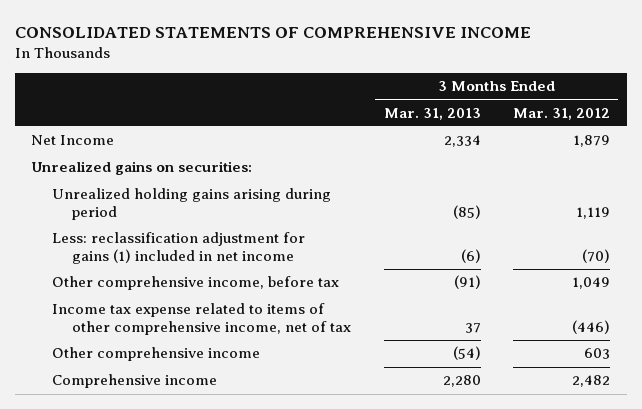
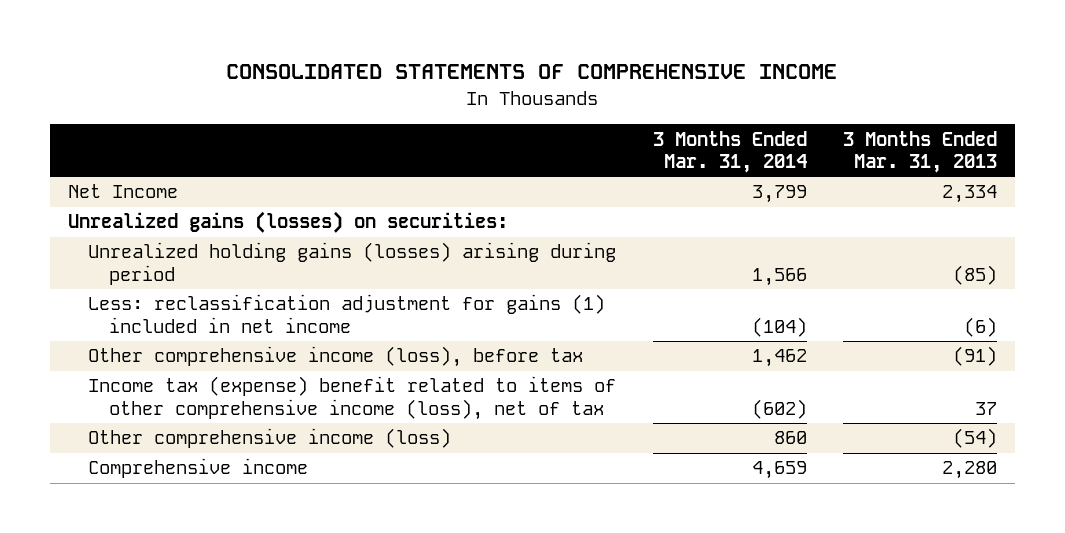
[513,107,611,120] Mar. 31, 2012 -> none
none -> [652,130,807,173] 3 Months Ended Mar. 31, 2014
[31,161,253,176] Unrealized gains on securities: -> [67,211,508,234] Unrealized gains (losses) on securities:
[51,188,331,221] Unrealized holding gains arising during period -> [88,242,617,285] Unrealized holding gains (losses) arising during period
[51,276,339,291] Other comprehensive income, before tax -> [88,346,584,368] Other comprehensive income (loss), before tax
[51,303,351,336] Income tax expense related to items of other comprehensive income, net of tax -> [88,376,617,420] Income tax (expense) benefit related to items of other comprehensive income (loss), net of tax
[51,347,260,362] Other comprehensive income -> [88,428,452,449] Other comprehensive income (loss)

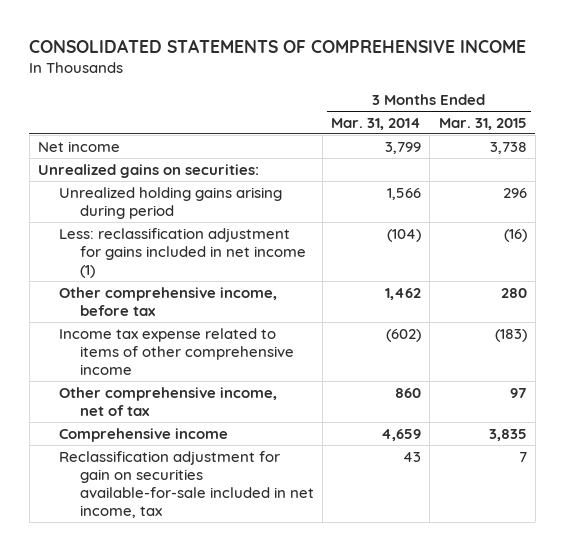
[843,130,998,173] 3 Months Ended Mar. 31, 2013 -> none
none -> [438,117,527,130] Mar. 31, 2015
[67,184,178,199] Net Income -> [37,140,120,152] Net income
[67,211,508,234] Unrealized gains (losses) on securities: -> [37,163,259,178] Unrealized gains on securities:
[88,242,617,285] Unrealized holding gains (losses) arising during period -> [58,186,282,219] Unrealized holding gains arising during period
[88,294,606,333] Less: reclassification adjustment for gains (1) included in net income -> [58,227,306,278] Less: reclassification adjustment for gains included in net income (1)
[88,346,584,368] Other comprehensive income (loss), before tax -> [58,286,277,316] Other comprehensive income, before tax
[88,376,617,420] Income tax (expense) benefit related to items of other comprehensive income (loss), net of tax -> [58,327,294,375] Income tax expense related to items of other comprehensive income
[88,428,452,449] Other comprehensive income (loss) -> [58,386,277,416] Other comprehensive income, net of tax
none -> [58,450,314,518] Reclassification adjustment for gain on securities available-for-sale included in net income, tax

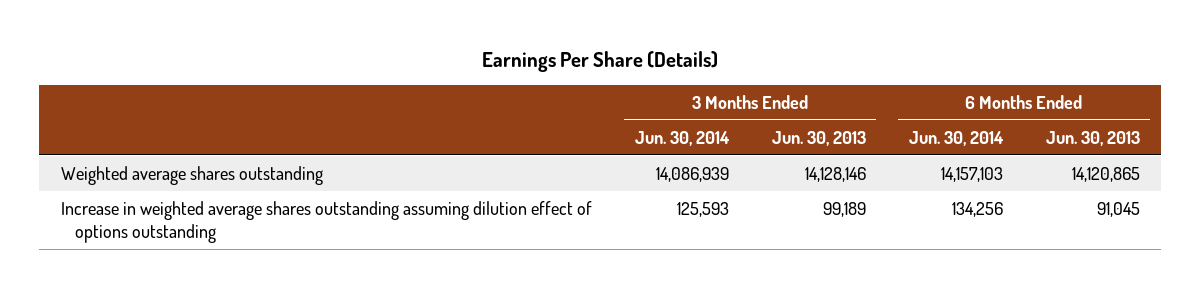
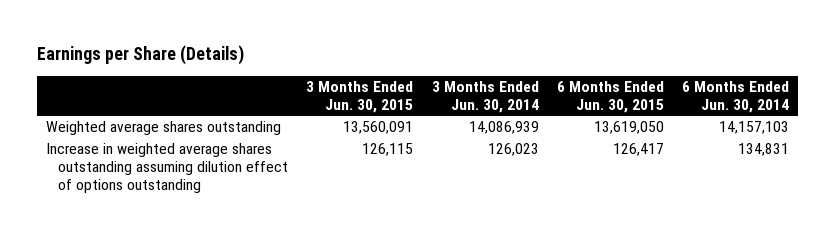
[482,51,719,73] Earnings Per Share (Details) -> [36,45,244,66] Earnings per Share (Details)
[771,130,866,146] Jun. 30, 2013 -> none
[1045,130,1140,146] Jun. 30, 2013 -> none
none -> [306,80,414,113] 3 Months Ended Jun. 30, 2015
none -> [556,80,664,113] 6 Months Ended Jun. 30, 2015
[676,201,729,217] 125,593 -> [487,143,539,157] 126,023
[951,201,1003,217] 134,256 -> [738,143,790,157] 134,831

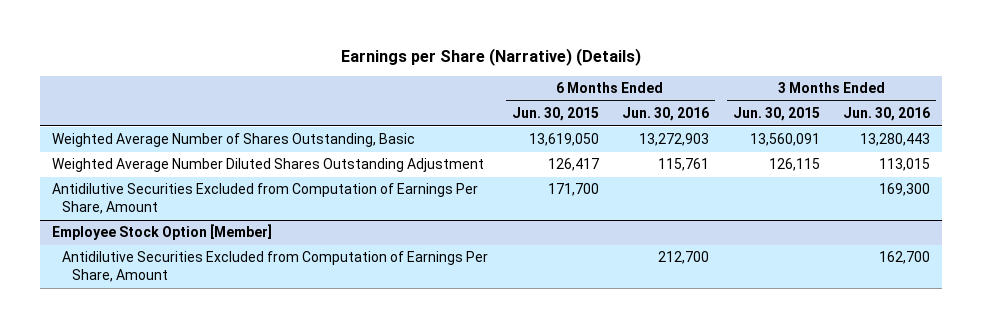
[36,45,244,66] Earnings per Share (Details) -> [341,47,642,66] Earnings per Share (Narrative) (Details)
[431,80,539,113] 3 Months Ended Jun. 30, 2014 -> none
[682,80,790,113] 6 Months Ended Jun. 30, 2014 -> none
none -> [622,107,710,122] Jun. 30, 2016
none -> [843,107,931,122] Jun. 30, 2016
[45,121,281,136] Weighted average shares outstanding -> [51,133,415,148] Weighted Average Number of Shares Outstanding, Basic
[45,143,289,193] Increase in weighted average shares outstanding assuming dilution effect of options outstanding -> [51,158,484,173] Weighted Average Number Diluted Shares Outstanding Adjustment
none -> [51,183,478,215] Antidilutive Securities Excluded from Computation of Earnings Per Share, Amount
none -> [51,224,272,241] Employee Stock Option [Member]
none -> [61,251,488,283] Antidilutive Securities Excluded from Computation of Earnings Per Share, Amount

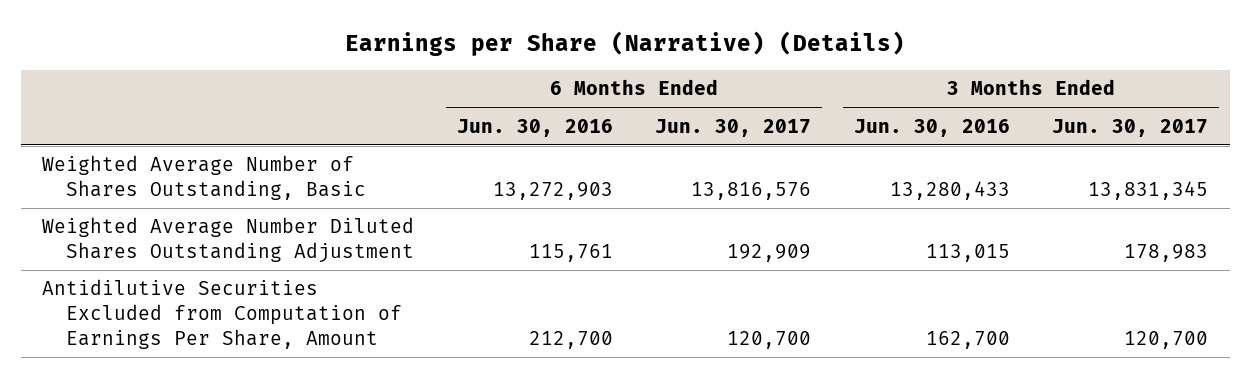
[511,107,599,122] Jun. 30, 2015 -> none
[732,107,820,122] Jun. 30, 2015 -> none
none -> [655,118,812,137] Jun. 30, 2017
none -> [1052,118,1209,137] Jun. 30, 2017
[860,133,931,147] 13,280,443 -> [889,180,1010,200] 13,280,433
[51,183,478,215] Antidilutive Securities Excluded from Computation of Earnings Per Share, Amount -> none
[51,224,272,241] Employee Stock Option [Member] -> none

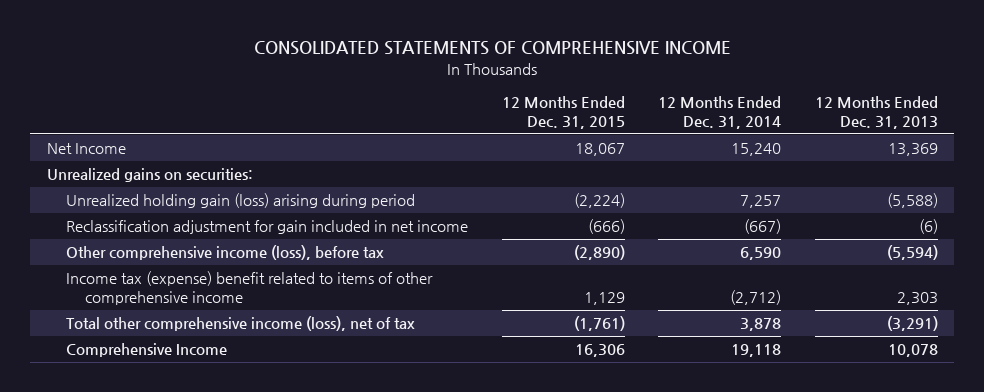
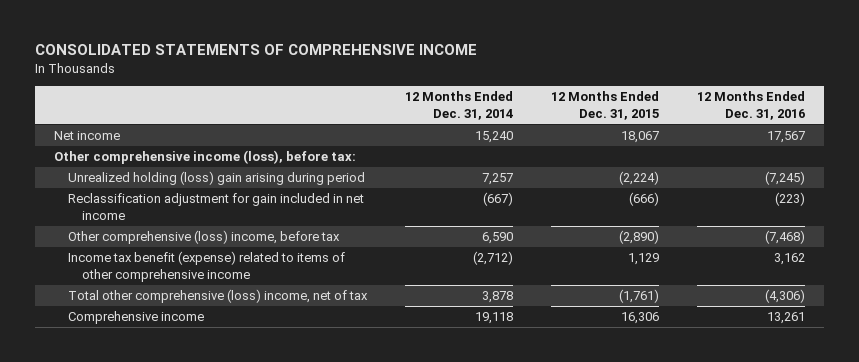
[814,95,938,129] 12 Months Ended Dec. 31, 2013 -> none
none -> [696,91,805,120] 12 Months Ended Dec. 31, 2016
[46,168,253,183] Unrealized gains on securities: -> none
[46,143,126,155] Net Income -> [54,131,121,141] Net income
none -> [54,150,357,165] Other comprehensive income (loss), before tax:
[66,193,416,209] Unrealized holding gain (loss) arising during period -> [68,171,366,186] Unrealized holding (loss) gain arising during period
[66,245,385,261] Other comprehensive income (loss), before tax -> [68,230,341,245] Other comprehensive (loss) income, before tax
[66,271,434,306] Income tax (expense) benefit related to items of other comprehensive income -> [68,251,346,282] Income tax benefit (expense) related to items of other comprehensive income
[66,316,416,332] Total other comprehensive income (loss), net of tax -> [68,289,369,304] Total other comprehensive (loss) income, net of tax
[66,343,228,358] Comprehensive Income -> [68,311,205,325] Comprehensive income

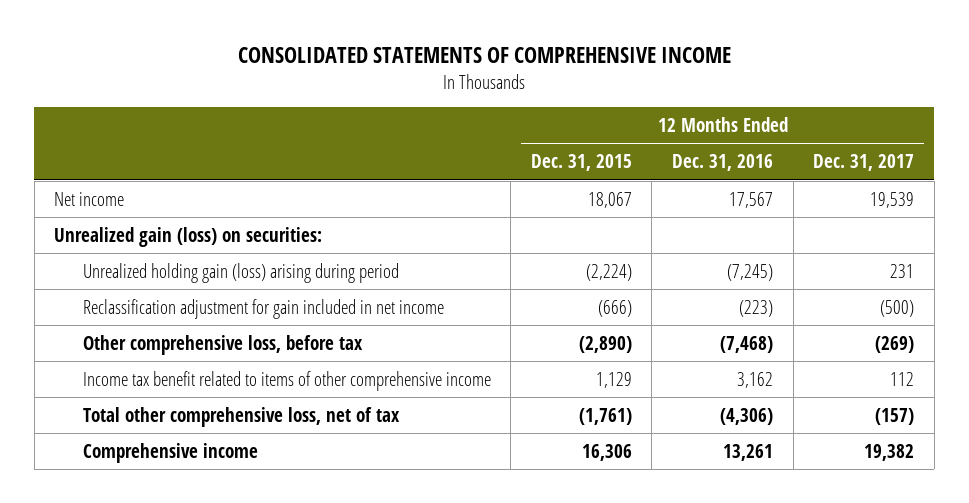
[404,91,513,120] 12 Months Ended Dec. 31, 2014 -> none
none -> [813,154,915,172] Dec. 31, 2017
[54,150,357,165] Other comprehensive income (loss), before tax: -> none
none -> [54,226,323,247] Unrealized gain (loss) on securities:
[68,171,366,186] Unrealized holding (loss) gain arising during period -> [82,262,399,283] Unrealized holding gain (loss) arising during period
[68,230,341,245] Other comprehensive (loss) income, before tax -> [82,334,363,355] Other comprehensive loss, before tax
[68,251,346,282] Income tax benefit (expense) related to items of other comprehensive income -> [82,370,491,391] Income tax benefit related to items of other comprehensive income
[68,289,369,304] Total other comprehensive (loss) income, net of tax -> [82,406,400,427] Total other comprehensive loss, net of tax

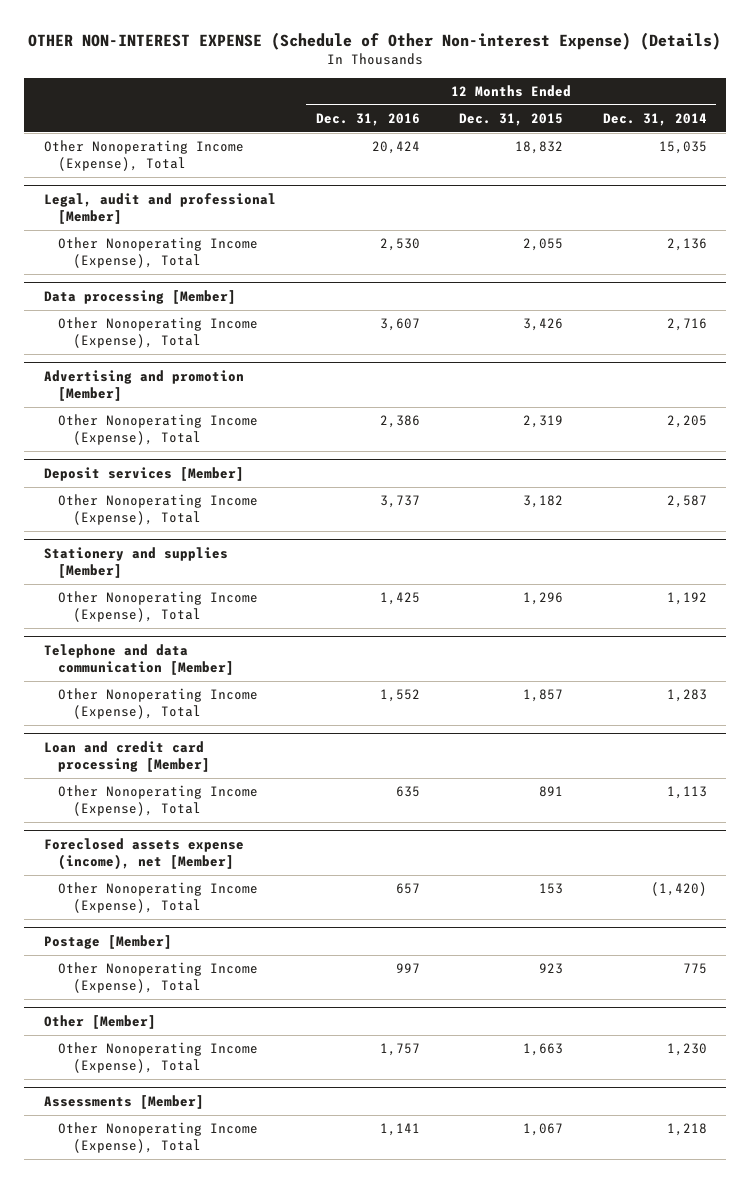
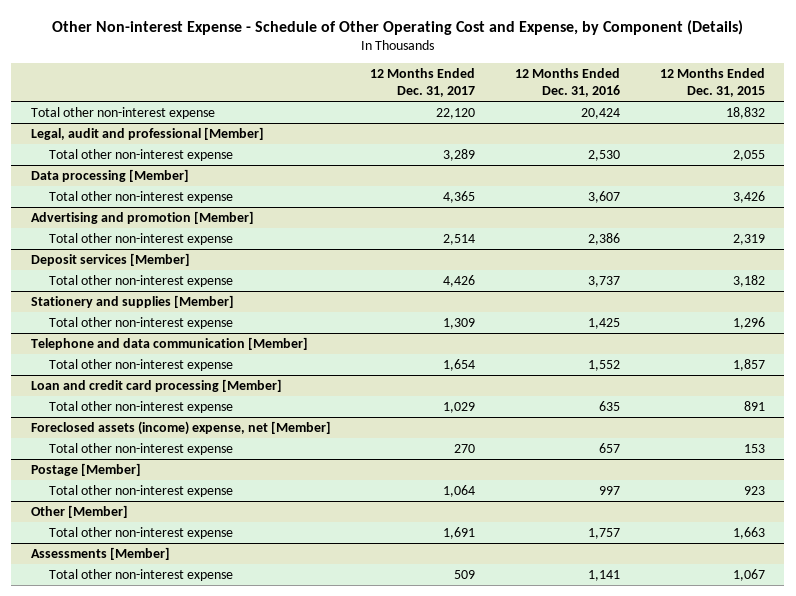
[28,31,722,50] OTHER NON-INTEREST EXPENSE (Schedule of Other Non-interest Expense) (Details) -> [51,19,743,35] Other Non-interest Expense - Schedule of Other Operating Cost and Expense, by Component (Details)
[602,113,707,127] Dec. 31, 2014 -> none
none -> [370,67,476,98] 12 Months Ended Dec. 31, 2017
[43,140,244,172] Other Nonoperating Income (Expense), Total -> [30,106,215,119] Total other non-interest expense
[58,237,259,269] Other Nonoperating Income (Expense), Total -> [48,148,233,161] Total other non-interest expense
[58,317,259,349] Other Nonoperating Income (Expense), Total -> [48,190,233,203] Total other non-interest expense
[58,414,259,446] Other Nonoperating Income (Expense), Total -> [48,232,233,245] Total other non-interest expense
[58,494,259,526] Other Nonoperating Income (Expense), Total -> [48,274,233,287] Total other non-interest expense
[58,591,259,623] Other Nonoperating Income (Expense), Total -> [48,316,233,329] Total other non-interest expense
[58,688,259,720] Other Nonoperating Income (Expense), Total -> [48,358,233,371] Total other non-interest expense
[58,785,259,817] Other Nonoperating Income (Expense), Total -> [48,400,233,413] Total other non-interest expense
[43,837,244,870] Foreclosed assets expense (income), net [Member] -> [30,420,331,435] Foreclosed assets (income) expense, net [Member]
[58,882,259,914] Other Nonoperating Income (Expense), Total -> [48,442,233,455] Total other non-interest expense
[58,962,259,994] Other Nonoperating Income (Expense), Total -> [48,484,233,497] Total other non-interest expense
[58,1042,259,1074] Other Nonoperating Income (Expense), Total -> [48,526,233,539] Total other non-interest expense
[58,1122,259,1154] Other Nonoperating Income (Expense), Total -> [48,568,233,581] Total other non-interest expense

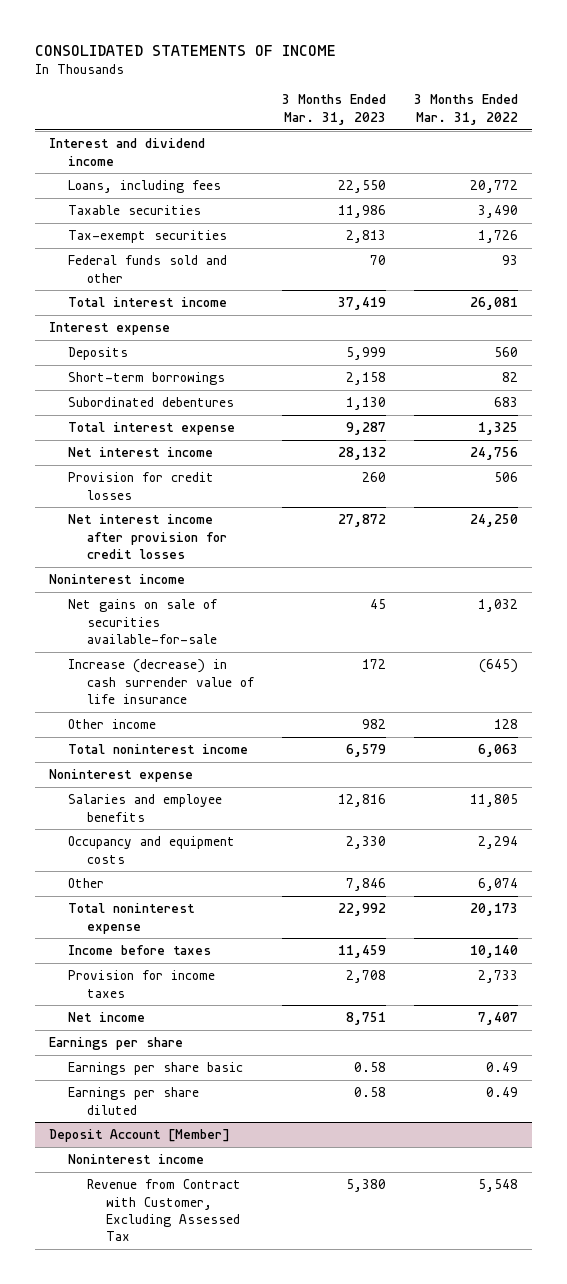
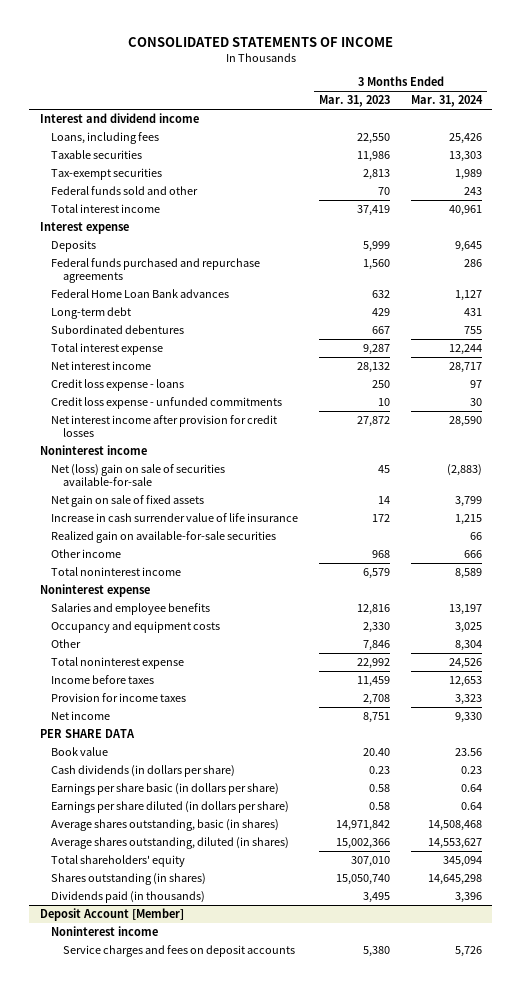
[414,94,519,125] 3 Months Ended Mar. 31, 2022 -> none
none -> [410,95,483,108] Mar. 31, 2024
[67,372,225,386] Short-term borrowings -> none
none -> [51,258,261,284] Federal funds purchased and repurchase agreements
none -> [51,289,230,299] Federal Home Loan Bank advances
none -> [51,307,132,320] Long-term debt
[345,397,386,411] 1,130 -> [372,326,391,335] 667
[67,472,214,500] Provision for credit losses -> [51,379,185,392] Credit loss expense - loans
[361,472,386,483] 260 -> [372,380,391,389] 250
none -> [51,397,283,410] Credit loss expense - unfunded commitments
[67,599,217,644] Net gains on sale of securities available-for-sale -> [51,464,226,487] Net (loss) gain on sale of securities available-for-sale
none -> [51,495,205,508] Net gain on sale of fixed assets
[67,659,254,704] Increase (decrease) in cash surrender value of life insurance -> [51,513,299,523] Increase in cash surrender value of life insurance
none -> [51,531,277,544] Realized gain on available-for-sale securities
[361,719,386,730] 982 -> [372,550,391,559] 968
[48,1037,183,1051] Earnings per share -> [39,729,135,739] PER SHARE DATA
none -> [51,747,109,757] Book value
none -> [51,765,236,778] Cash dividends (in dollars per share)
[67,1062,243,1076] Earnings per share basic -> [51,783,280,796] Earnings per share basic (in dollars per share)
[67,1087,199,1115] Earnings per share diluted -> [51,801,290,814] Earnings per share diluted (in dollars per share)
none -> [51,819,280,832] Average shares outstanding, basic (in shares)
none -> [51,837,290,850] Average shares outstanding, diluted (in shares)
none -> [51,855,186,868] Total shareholders' equity
none -> [51,873,207,886] Shares outstanding (in shares)
none -> [51,891,206,904] Dividends paid (in thousands)
[86,1179,241,1242] Revenue from Contract with Customer, Excluding Assessed Tax -> [62,945,295,958] Service charges and fees on deposit accounts

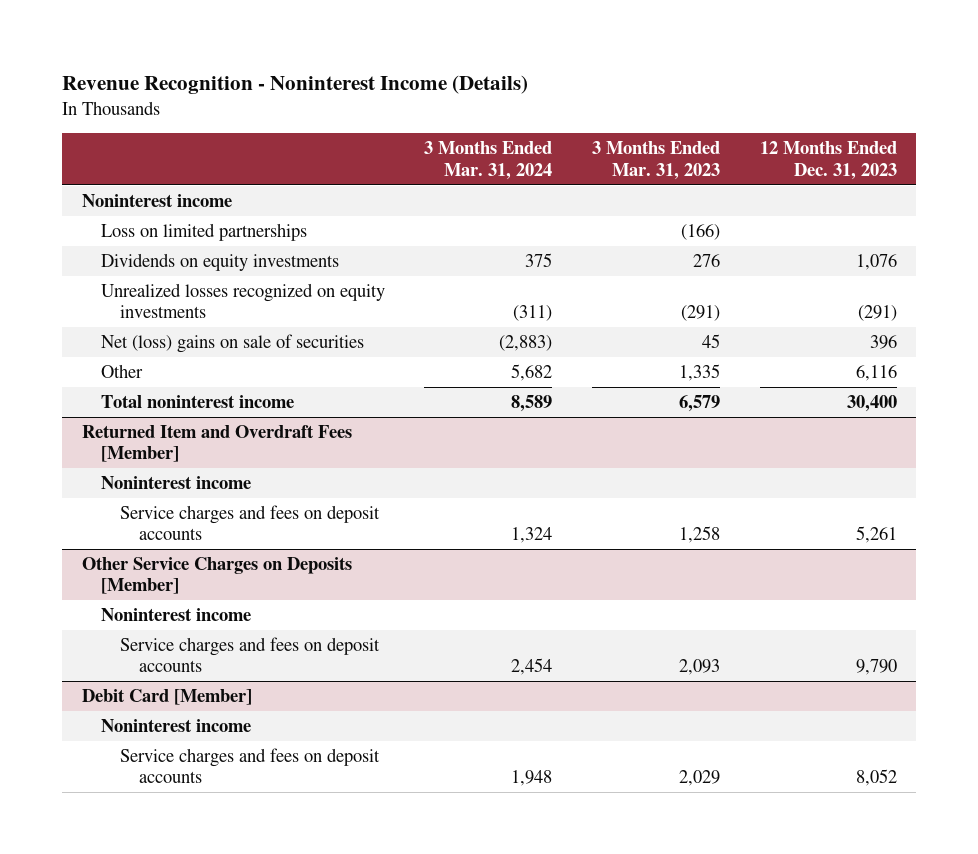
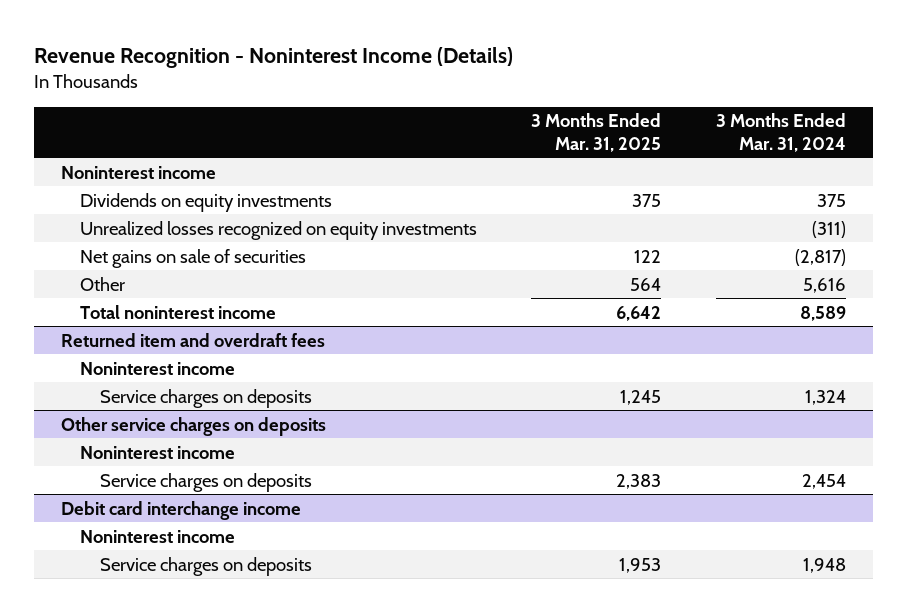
[592,141,721,180] 3 Months Ended Mar. 31, 2023 -> none
[759,141,897,180] 12 Months Ended Dec. 31, 2023 -> none
none -> [531,113,662,152] 3 Months Ended Mar. 31, 2025
[100,222,307,241] Loss on limited partnerships -> none
[100,333,364,353] Net (loss) gains on sale of securities -> [80,248,307,268] Net gains on sale of securities
[499,334,553,351] (2,883) -> [794,248,846,266] (2,817)
[511,363,553,381] 5,682 -> [802,277,846,293] 5,616
[81,424,352,463] Returned Item and Overdraft Fees [Member] -> [60,332,325,347] Returned item and overdraft fees
[119,504,380,541] Service charges and fees on deposit accounts -> [99,388,312,408] Service charges on deposits
[81,556,352,595] Other Service Charges on Deposits [Member] -> [60,416,326,436] Other service charges on deposits
[119,636,380,673] Service charges and fees on deposit accounts -> [99,472,312,492] Service charges on deposits
[81,688,252,705] Debit Card [Member] -> [60,500,301,520] Debit card interchange income
[119,747,380,784] Service charges and fees on deposit accounts -> [99,556,312,576] Service charges on deposits

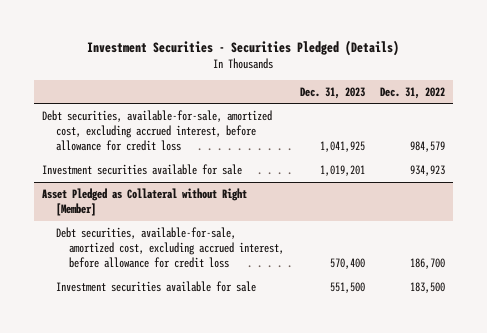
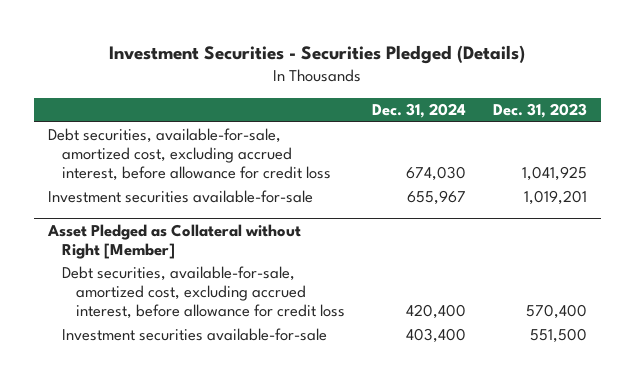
[380,86,446,99] Dec. 31, 2022 -> none
none -> [371,103,466,119] Dec. 31, 2024
[41,163,242,175] Investment securities available for sale -> [47,190,313,204] Investment securities available-for-sale
[55,280,256,292] Investment securities available for sale -> [61,328,327,342] Investment securities available-for-sale

